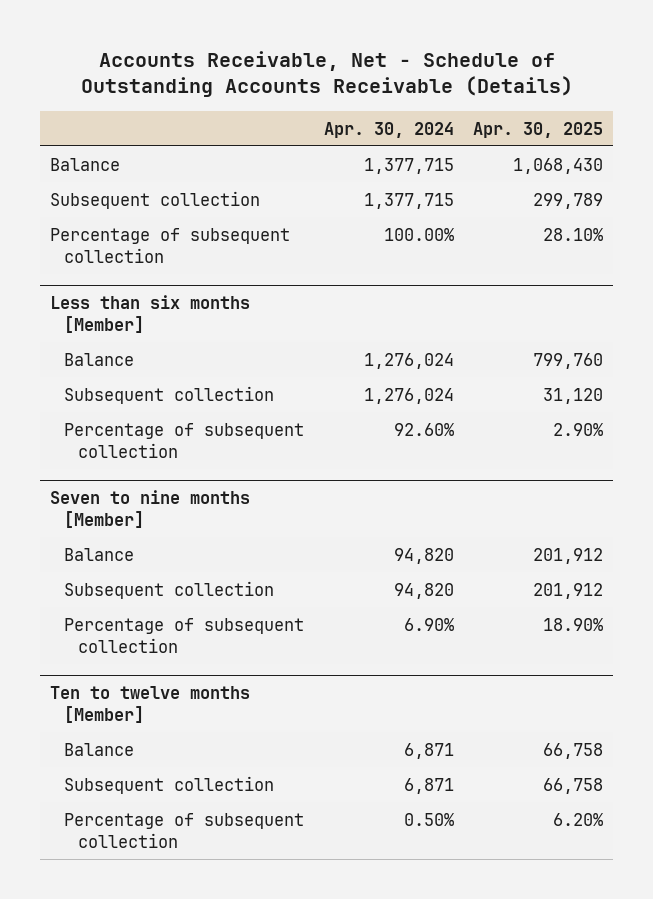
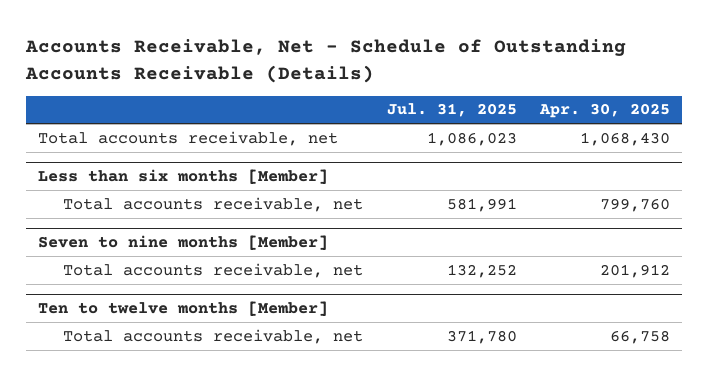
[323,121,454,138] Apr. 30, 2024 -> none
none -> [386,103,517,118] Jul. 31, 2025
[49,190,260,209] Subsequent collection -> none
[49,227,290,263] Percentage of subsequent collection -> none
[49,157,120,171] Balance -> [37,130,338,146] Total accounts receivable, net
[63,385,274,404] Subsequent collection -> none
[63,422,304,458] Percentage of subsequent collection -> none
[63,352,134,366] Balance -> [63,196,364,212] Total accounts receivable, net
[63,580,274,599] Subsequent collection -> none
[63,617,304,653] Percentage of subsequent collection -> none
[63,547,134,561] Balance -> [63,262,364,278] Total accounts receivable, net
[63,775,274,794] Subsequent collection -> none
[63,812,304,848] Percentage of subsequent collection -> none
[63,742,134,756] Balance -> [63,328,364,344] Total accounts receivable, net

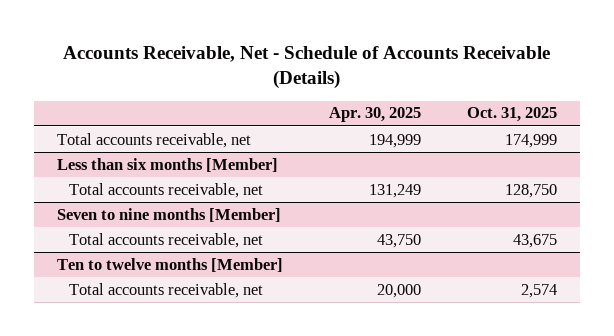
[24,39,626,83] Accounts Receivable, Net - Schedule of Outstanding Accounts Receivable (Details) -> [62,46,550,90] Accounts Receivable, Net - Schedule of Accounts Receivable (Details)
[386,103,517,118] Jul. 31, 2025 -> none
none -> [467,107,558,123] Oct. 31, 2025
[580,131,671,146] 1,068,430 -> [368,133,421,148] 194,999
[600,197,671,212] 799,760 -> [368,183,421,198] 131,249
[600,263,671,278] 201,912 -> [376,233,421,248] 43,750
[610,329,671,344] 66,758 -> [376,283,421,298] 20,000

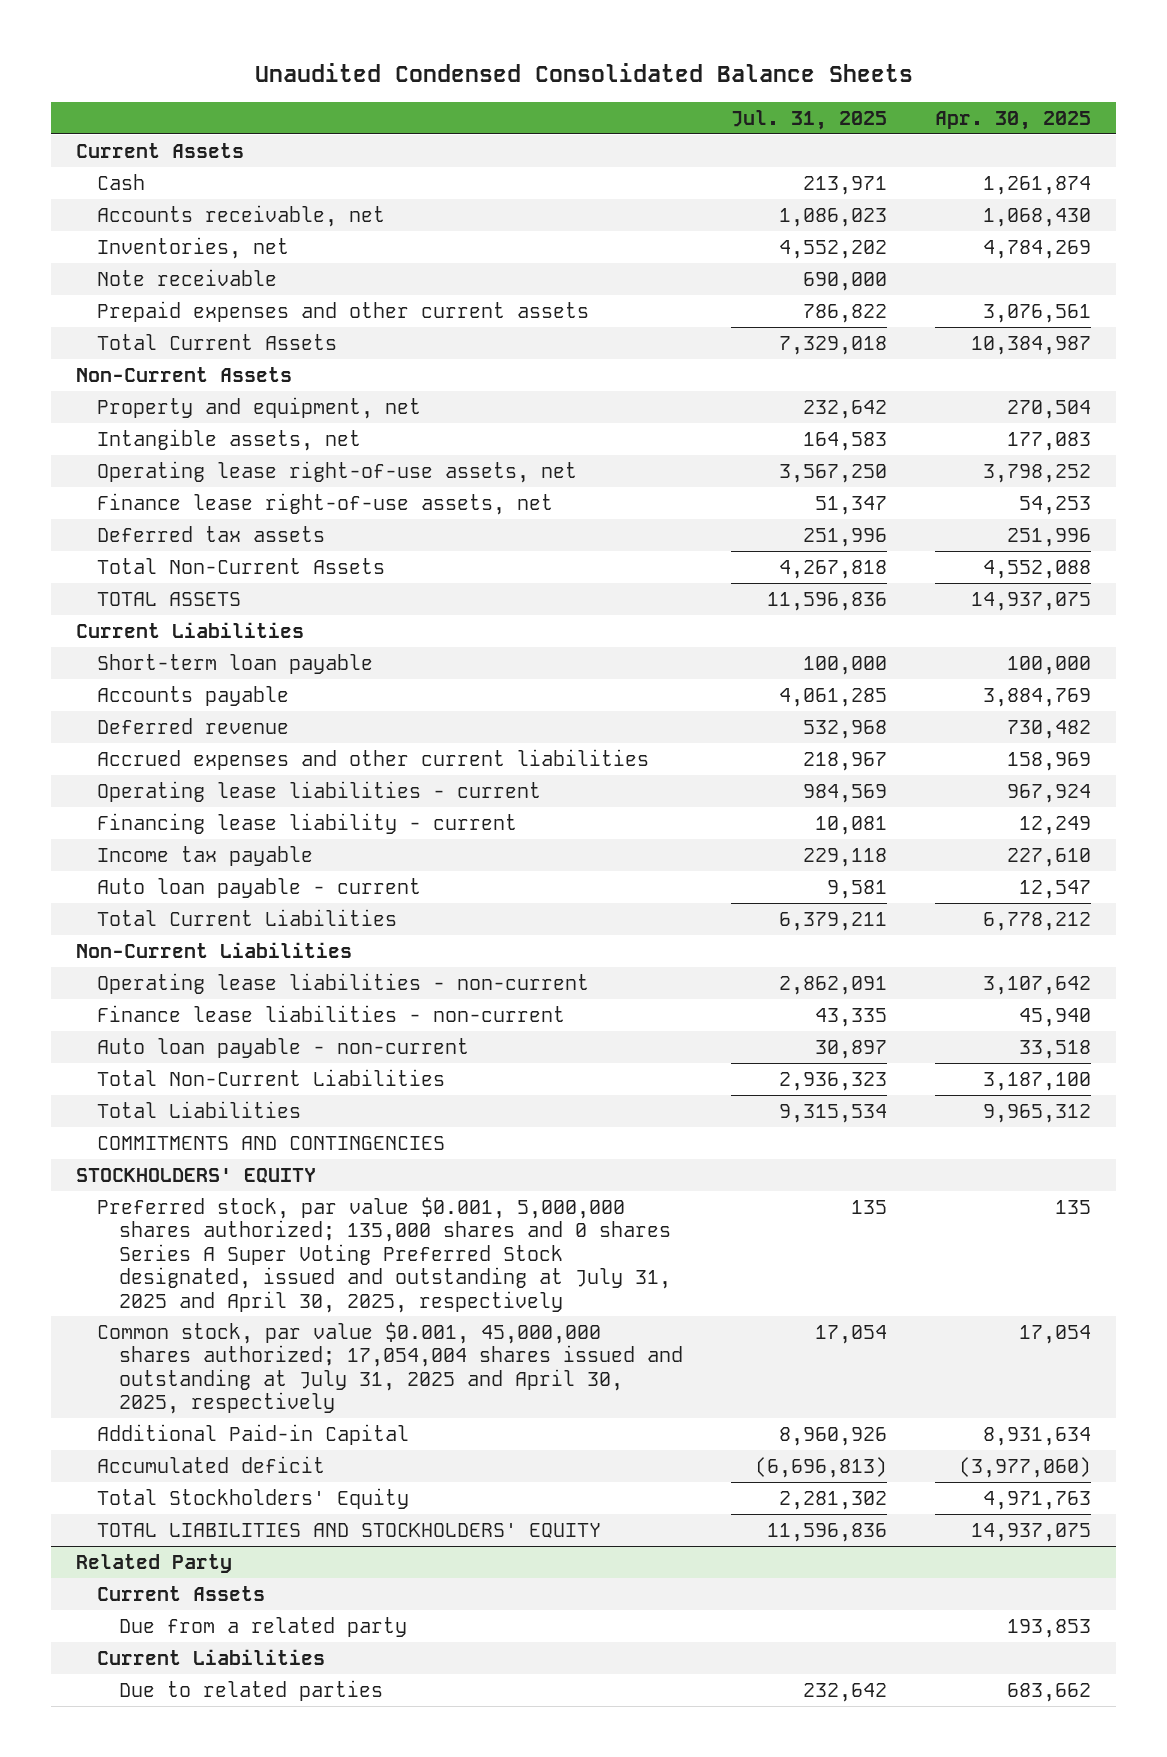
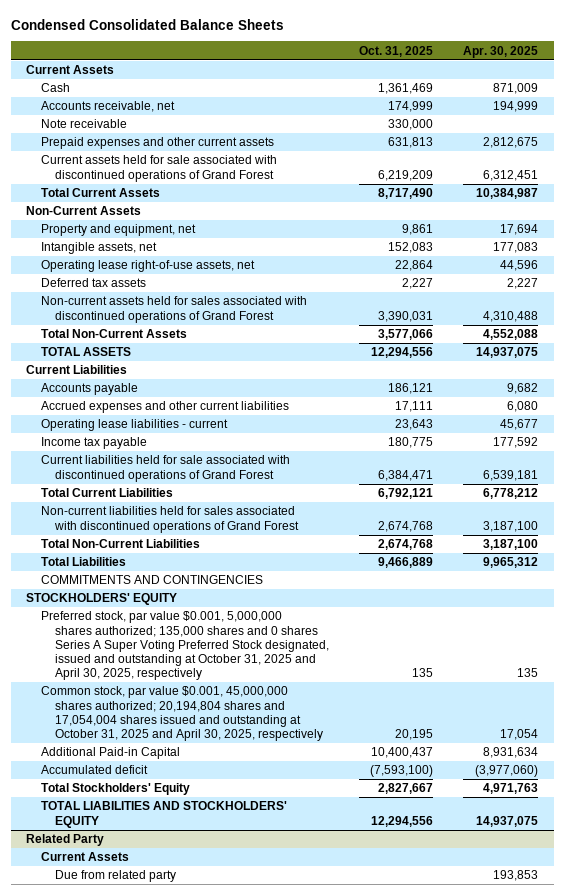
[254,63,913,83] Unaudited Condensed Consolidated Balance Sheets -> [11,18,285,30] Condensed Consolidated Balance Sheets
[731,109,888,130] Jul. 31, 2025 -> none
none -> [359,45,434,57] Oct. 31, 2025
[97,236,290,259] Inventories, net -> none
[983,175,1092,195] 1,261,874 -> [493,83,539,95] 871,009
[983,207,1092,227] 1,068,430 -> [493,101,539,113] 194,999
[983,303,1092,323] 3,076,561 -> [483,137,539,149] 2,812,675
none -> [40,155,277,182] Current assets held for sale associated with discontinued operations of Grand Forest
[1007,399,1092,419] 270,504 -> [500,224,539,236] 17,694
[97,492,554,515] Finance lease right-of-use assets, net -> none
[983,463,1092,483] 3,798,252 -> [500,260,539,272] 44,596
[1007,527,1092,547] 251,996 -> [507,278,539,290] 2,227
none -> [40,296,307,323] Non-current assets held for sales associated with discontinued operations of Grand Forest
[97,653,374,674] Short-term loan payable -> none
[97,717,290,734] Deferred revenue -> none
[97,812,518,834] Financing lease liability - current -> none
[97,877,422,898] Auto loan payable - current -> none
[983,687,1092,707] 3,884,769 -> [507,383,539,395] 9,682
[1007,751,1092,771] 158,969 -> [507,401,539,413] 6,080
[1007,783,1092,803] 967,924 -> [500,419,539,431] 45,677
[1007,847,1092,867] 227,610 -> [493,437,539,449] 177,592
none -> [40,455,290,482] Current liabilities held for sale associated with discontinued operations of Grand Forest
[75,941,352,958] Non-Current Liabilities -> none
[97,972,590,994] Operating lease liabilities - non-current -> none
[97,1004,566,1022] Finance lease liabilities - non-current -> none
[97,1037,470,1058] Auto loan payable - non-current -> none
none -> [40,506,299,533] Non-current liabilities held for sales associated with discontinued operations of Grand Forest
[97,1196,671,1313] Preferred stock, par value $0.001, 5,000,000 shares authorized; 135,000 shares and 0 shares Series A Super Voting Preferred Stock designated, issued and outstanding at July 31, 2025 and April 30, 2025, respectively -> [40,611,329,681] Preferred stock, par value $0.001, 5,000,000 shares authorized; 135,000 shares and 0 shares Series A Super Voting Preferred Stock designated, issued and outstanding at October 31, 2025 and April 30, 2025, respectively
[97,1321,683,1415] Common stock, par value $0.001, 45,000,000 shares authorized; 17,054,004 shares issued and outstanding at July 31, 2025 and April 30, 2025, respectively -> [40,686,323,741] Common stock, par value $0.001, 45,000,000 shares authorized; 20,194,804 shares and 17,054,004 shares issued and outstanding at October 31, 2025 and April 30, 2025, respectively
[97,1648,326,1665] Current Liabilities -> none
[118,1679,383,1701] Due to related parties -> none
[118,1616,407,1637] Due from a related party -> [54,870,176,883] Due from related party

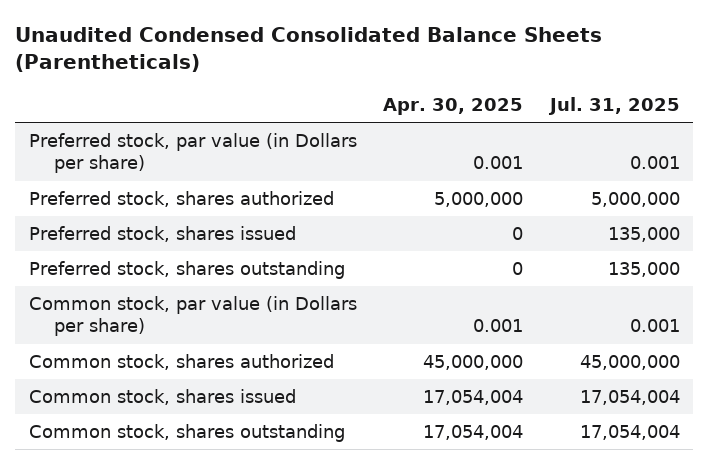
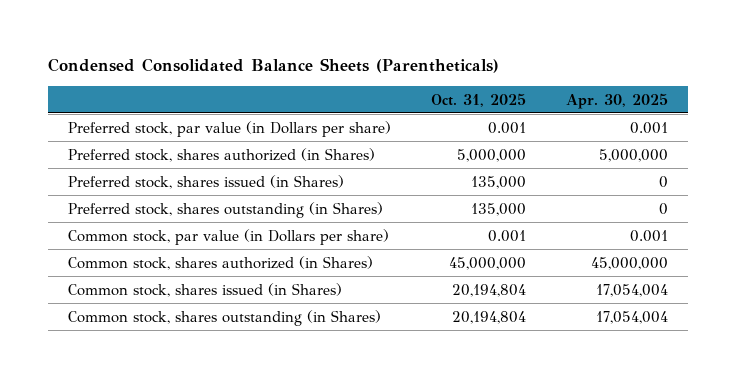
[15,27,603,73] Unaudited Condensed Consolidated Balance Sheets (Parentheticals) -> [48,58,500,74] Condensed Consolidated Balance Sheets (Parentheticals)
[547,96,680,115] Jul. 31, 2025 -> none
none -> [431,92,527,107] Oct. 31, 2025
[28,191,334,208] Preferred stock, shares authorized -> [68,147,376,162] Preferred stock, shares authorized (in Shares)
[28,226,296,243] Preferred stock, shares issued -> [68,174,345,189] Preferred stock, shares issued (in Shares)
[28,261,345,280] Preferred stock, shares outstanding -> [68,201,384,218] Preferred stock, shares outstanding (in Shares)
[28,354,334,371] Common stock, shares authorized -> [68,255,374,270] Common stock, shares authorized (in Shares)
[28,389,296,406] Common stock, shares issued -> [68,282,343,297] Common stock, shares issued (in Shares)
[28,424,345,443] Common stock, shares outstanding -> [68,309,382,326] Common stock, shares outstanding (in Shares)

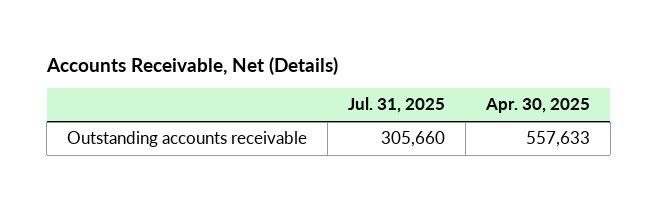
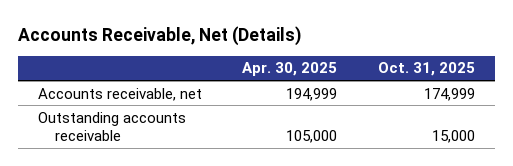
[347,97,445,114] Jul. 31, 2025 -> none
none -> [378,62,476,77] Oct. 31, 2025
none -> [37,87,202,101] Accounts receivable, net
[525,131,590,148] 557,633 -> [286,129,338,143] 105,000

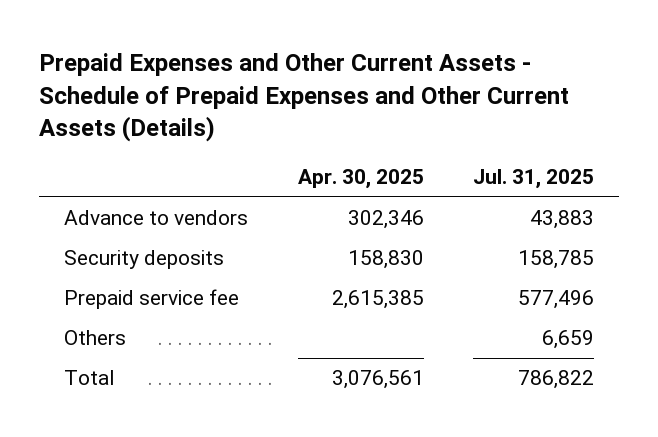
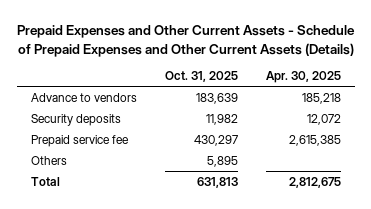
[473,169,595,190] Jul. 31, 2025 -> none
none -> [164,71,238,83] Oct. 31, 2025
[347,210,424,230] 302,346 -> [301,92,341,104] 185,218
[347,250,424,270] 158,830 -> [306,113,341,125] 12,072
[331,370,424,390] 3,076,561 -> [288,176,341,188] 2,812,675

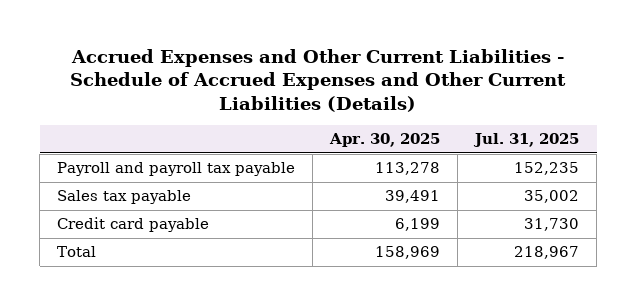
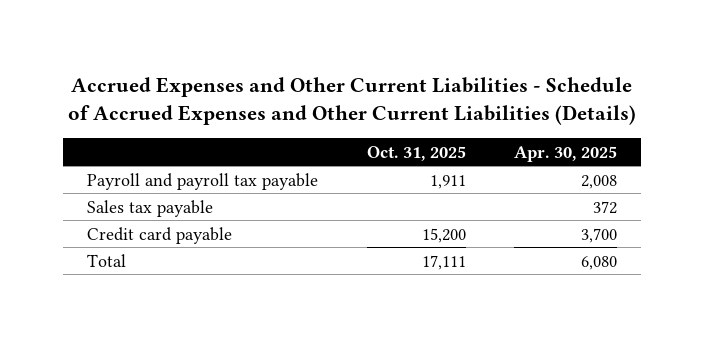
[473,133,580,148] Jul. 31, 2025 -> none
none -> [366,145,466,161] Oct. 31, 2025
[375,162,441,176] 113,278 -> [580,174,617,189] 2,008
[385,190,441,204] 39,491 -> [592,200,617,214] 372
[395,218,441,232] 6,199 -> [580,227,617,243] 3,700
[375,246,441,260] 158,969 -> [580,255,617,270] 6,080

